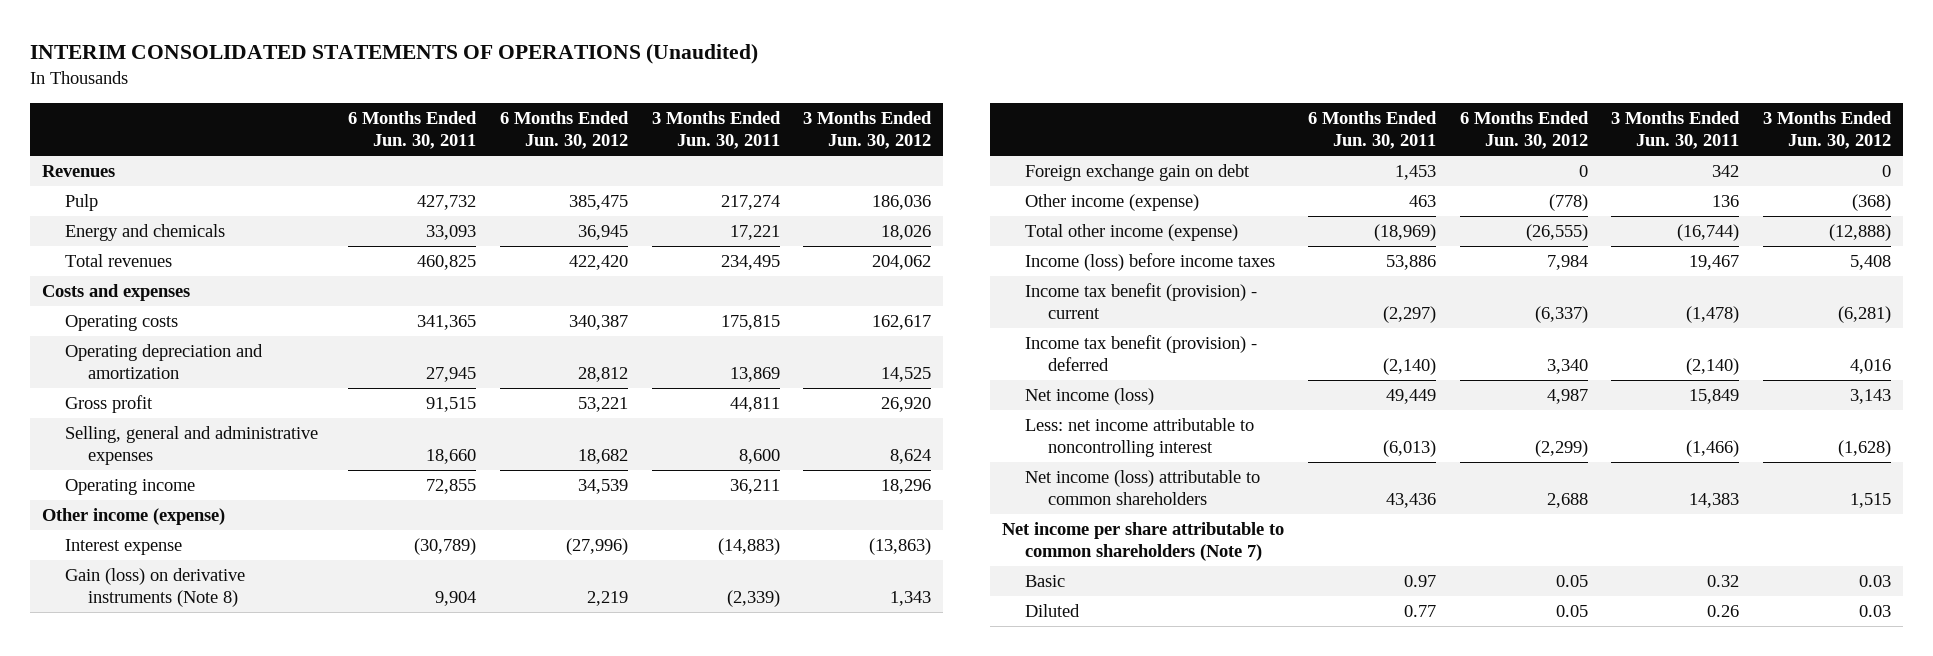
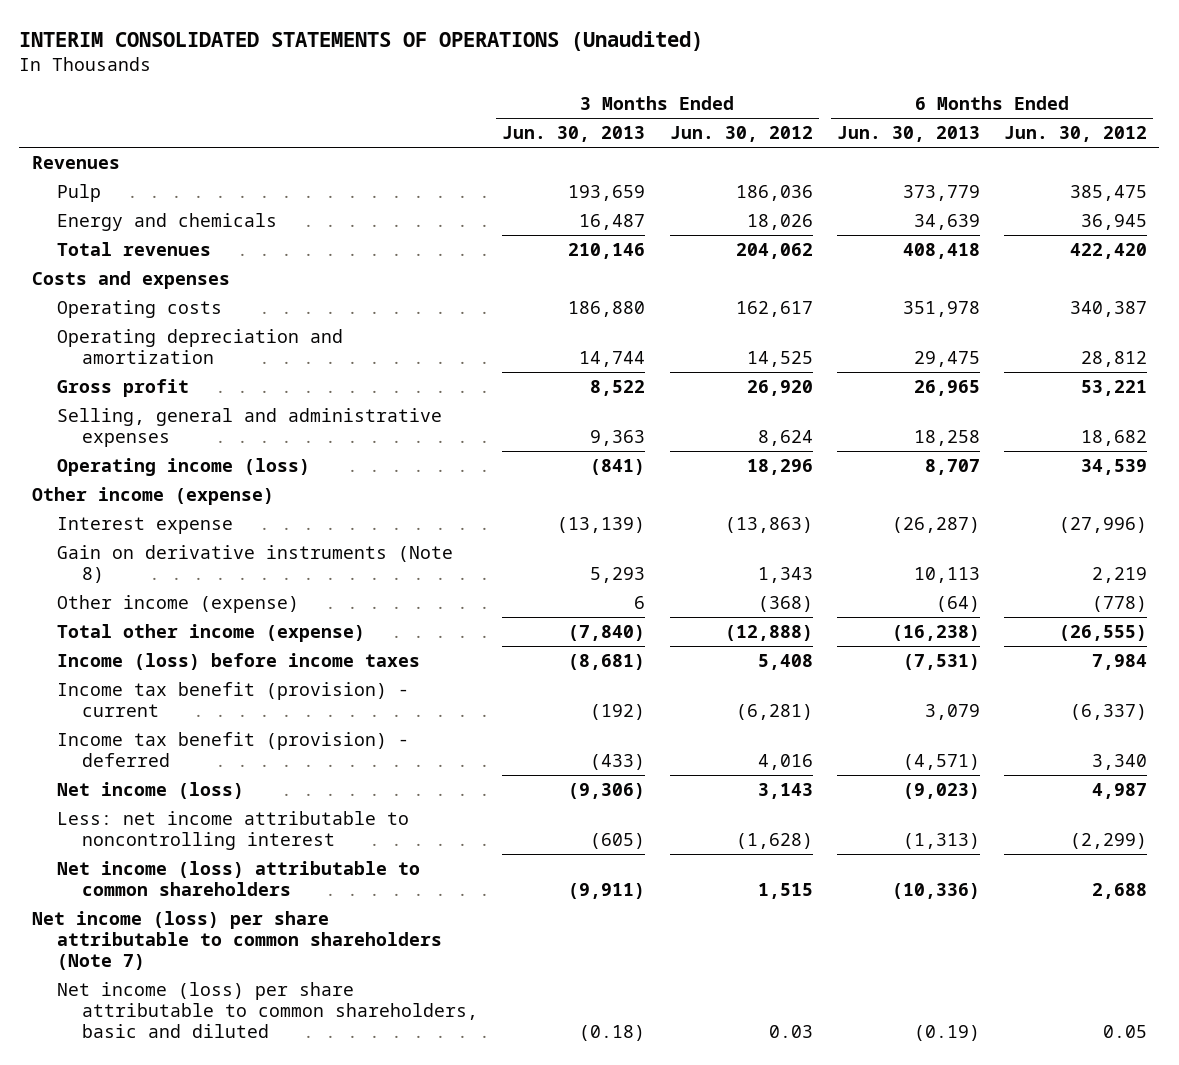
[347,111,477,150] 6 Months Ended Jun. 30, 2011 -> none
[651,111,781,150] 3 Months Ended Jun. 30, 2011 -> none
none -> [502,126,646,143] Jun. 30, 2013
none -> [836,126,980,143] Jun. 30, 2013
[65,479,196,496] Operating income -> [56,457,310,476] Operating income (loss)
[1024,164,1250,182] Foreign exchange gain on debt -> none
[65,568,246,608] Gain (loss) on derivative instruments (Note 8) -> [56,544,453,583] Gain on derivative instruments (Note 8)
[1024,575,1065,588] Basic -> none
[1024,604,1080,618] Diluted -> none
[1001,522,1284,562] Net income per share attributable to common shareholders (Note 7) -> [31,910,442,970] Net income (loss) per share attributable to common shareholders (Note 7)
none -> [56,981,479,1038] Net income (loss) per share attributable to common shareholders, basic and diluted

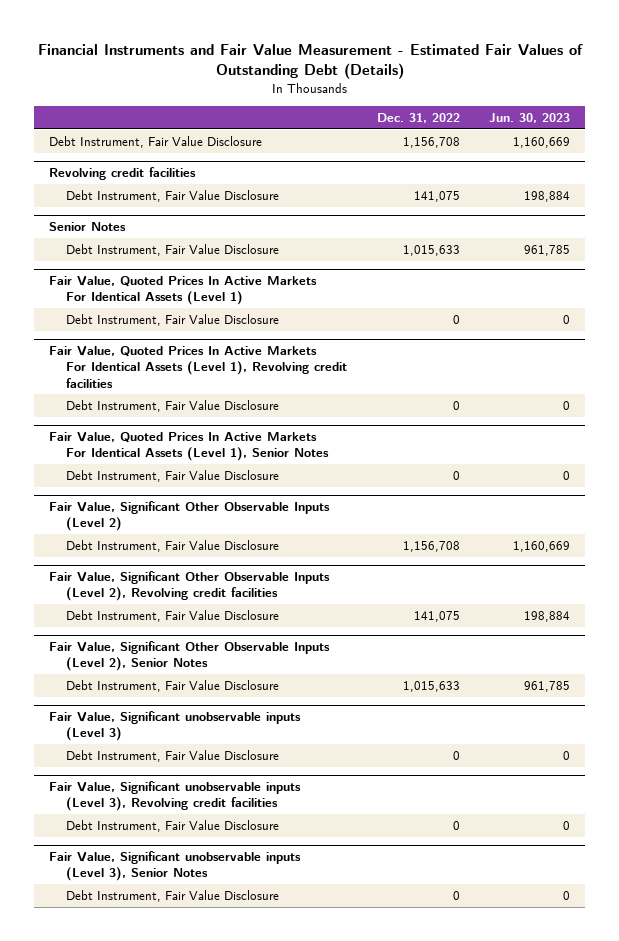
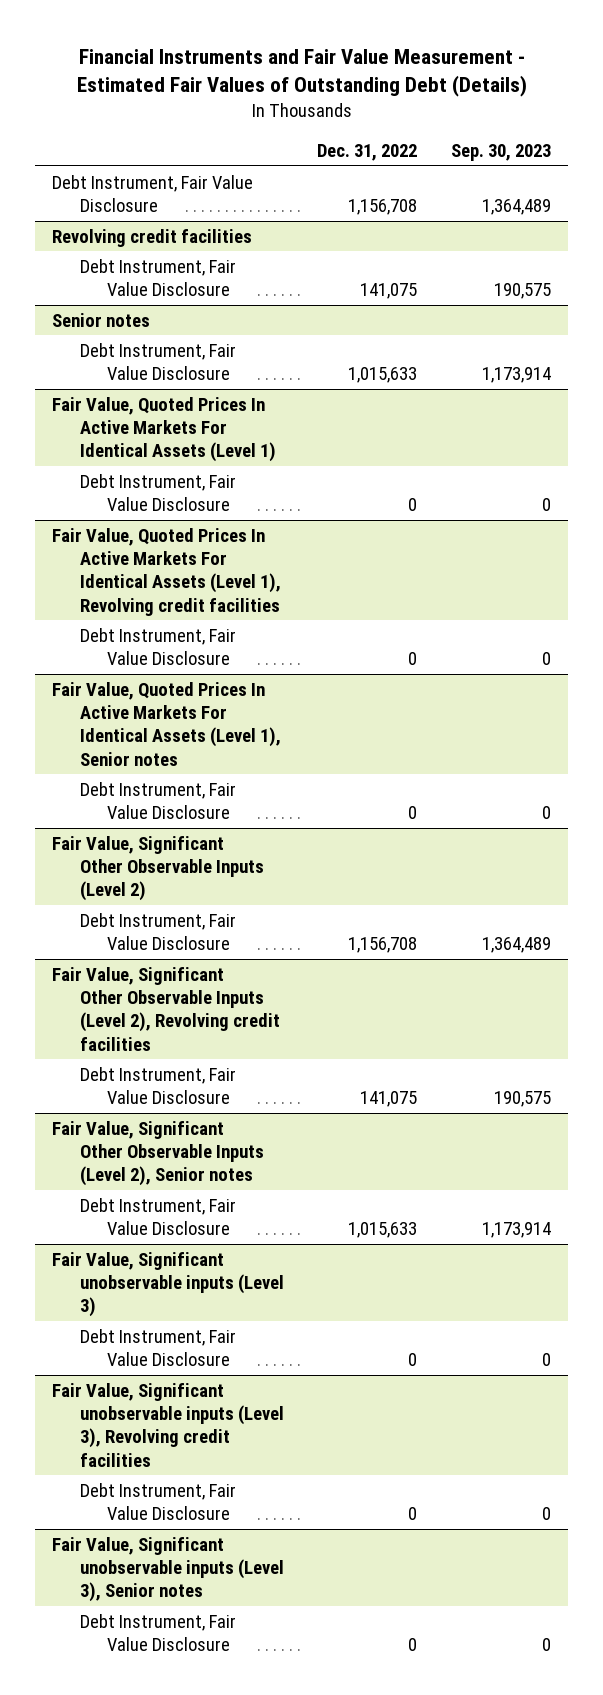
[489,112,571,123] Jun. 30, 2023 -> none
none -> [451,144,552,162] Sep. 30, 2023
[49,222,127,232] Senior Notes -> [52,312,151,327] Senior notes
[49,432,330,462] Fair Value, Quoted Prices In Active Markets For Identical Assets (Level 1), Senior Notes -> [52,681,281,766] Fair Value, Quoted Prices In Active Markets For Identical Assets (Level 1), Senior notes
[49,641,331,672] Fair Value, Significant Other Observable Inputs (Level 2), Senior Notes -> [52,1120,264,1187] Fair Value, Significant Other Observable Inputs (Level 2), Senior notes
[49,851,302,882] Fair Value, Significant unobservable inputs (Level 3), Senior Notes -> [52,1536,284,1603] Fair Value, Significant unobservable inputs (Level 3), Senior notes

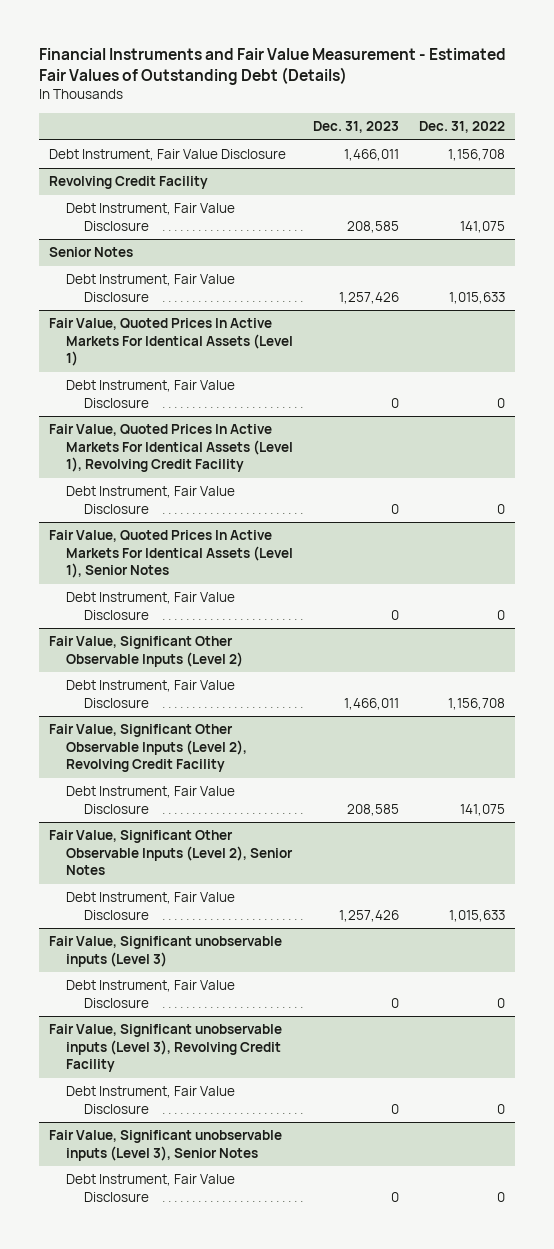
[451,144,552,162] Sep. 30, 2023 -> none
none -> [313,121,400,134] Dec. 31, 2023
[52,228,253,247] Revolving credit facilities -> [48,176,208,190] Revolving Credit Facility
[52,312,151,327] Senior notes -> [48,247,133,258] Senior Notes
[52,527,281,616] Fair Value, Quoted Prices In Active Markets For Identical Assets (Level 1), Revolving credit facilities -> [48,424,294,473] Fair Value, Quoted Prices In Active Markets For Identical Assets (Level 1), Revolving Credit Facility
[52,681,281,766] Fair Value, Quoted Prices In Active Markets For Identical Assets (Level 1), Senior notes -> [48,530,294,579] Fair Value, Quoted Prices In Active Markets For Identical Assets (Level 1), Senior Notes
[52,966,280,1051] Fair Value, Significant Other Observable Inputs (Level 2), Revolving credit facilities -> [48,724,248,773] Fair Value, Significant Other Observable Inputs (Level 2), Revolving Credit Facility
[52,1120,264,1187] Fair Value, Significant Other Observable Inputs (Level 2), Senior notes -> [48,830,294,876] Fair Value, Significant Other Observable Inputs (Level 2), Senior Notes
[52,1382,284,1467] Fair Value, Significant unobservable inputs (Level 3), Revolving credit facilities -> [48,1024,282,1073] Fair Value, Significant unobservable inputs (Level 3), Revolving Credit Facility
[52,1536,284,1603] Fair Value, Significant unobservable inputs (Level 3), Senior notes -> [48,1130,282,1161] Fair Value, Significant unobservable inputs (Level 3), Senior Notes

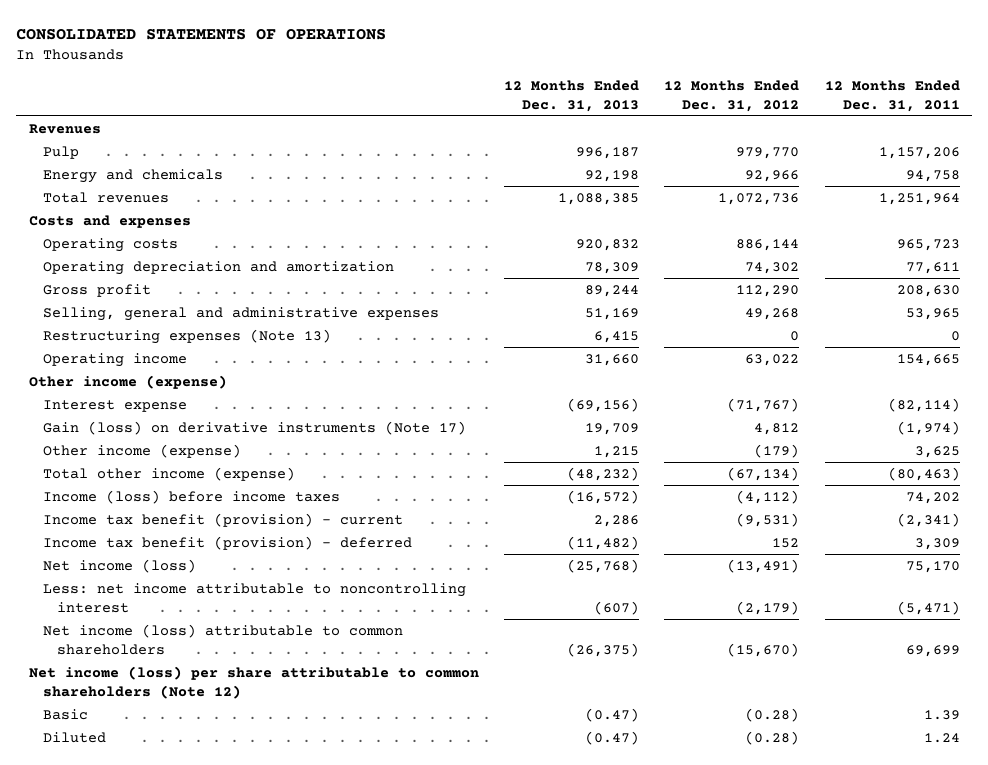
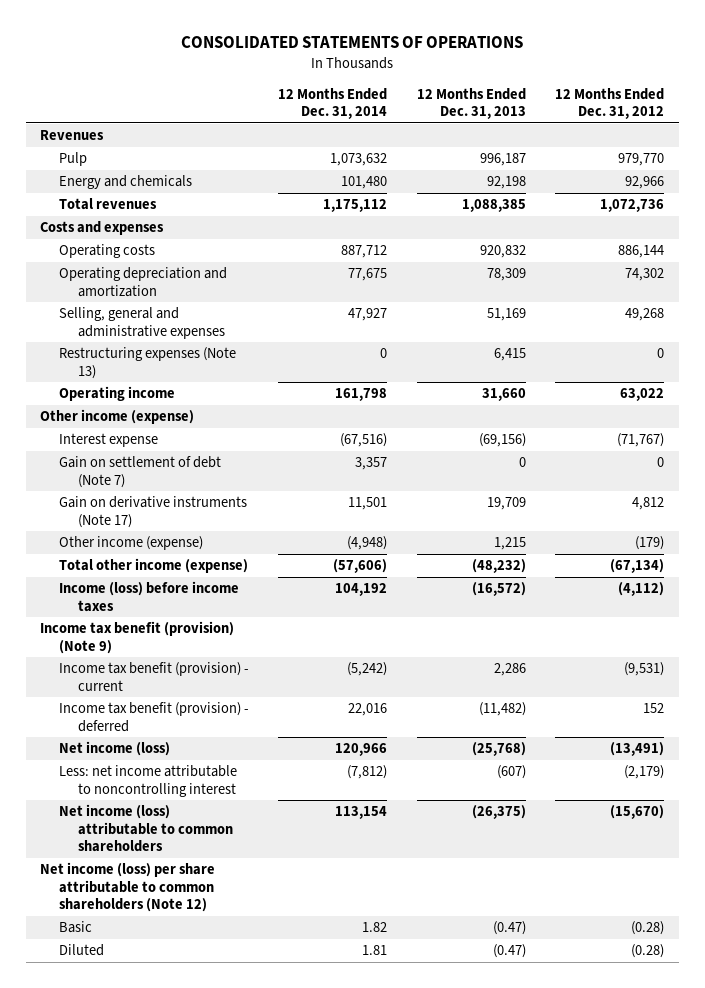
[824,79,960,112] 12 Months Ended Dec. 31, 2011 -> none
none -> [278,87,388,120] 12 Months Ended Dec. 31, 2014
[42,283,151,297] Gross profit -> none
none -> [59,456,222,488] Gain on settlement of debt (Note 7)
[42,420,466,435] Gain (loss) on derivative instruments (Note 17) -> [59,496,248,528] Gain on derivative instruments (Note 17)
none -> [40,621,235,654] Income tax benefit (provision) (Note 9)

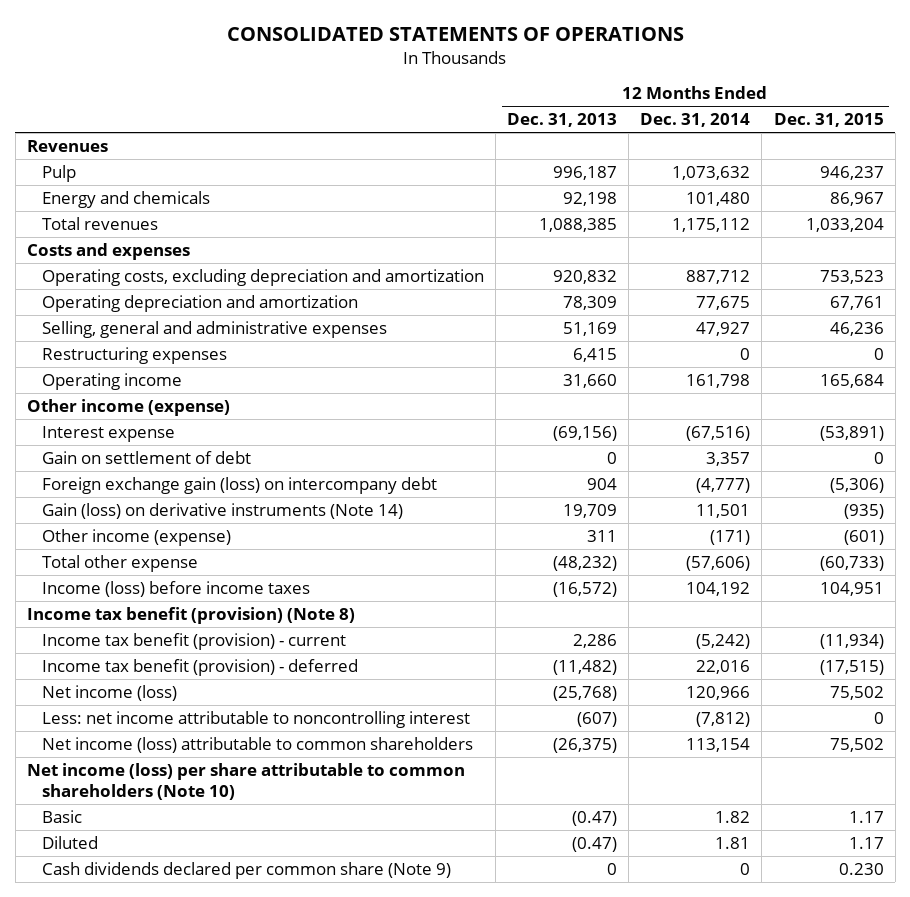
[555,87,665,120] 12 Months Ended Dec. 31, 2012 -> none
none -> [773,113,884,128] Dec. 31, 2015
[59,244,156,259] Operating costs -> [42,268,485,286] Operating costs, excluding depreciation and amortization
[59,347,237,379] Restructuring expenses (Note 13) -> [42,346,228,364] Restructuring expenses
[59,456,222,488] Gain on settlement of debt (Note 7) -> [42,450,252,464] Gain on settlement of debt
none -> [42,476,438,494] Foreign exchange gain (loss) on intercompany debt
[59,496,248,528] Gain on derivative instruments (Note 17) -> [42,502,404,519] Gain (loss) on derivative instruments (Note 14)
[347,536,388,551] (4,948) -> [710,529,751,545] (171)
[493,537,526,551] 1,215 -> [587,529,618,542] 311
[59,558,249,574] Total other income (expense) -> [42,554,199,572] Total other expense
[40,621,235,654] Income tax benefit (provision) (Note 9) -> [26,606,355,624] Income tax benefit (provision) (Note 8)
[40,862,216,913] Net income (loss) per share attributable to common shareholders (Note 12) -> [26,762,465,801] Net income (loss) per share attributable to common shareholders (Note 10)
none -> [42,861,452,879] Cash dividends declared per common share (Note 9)

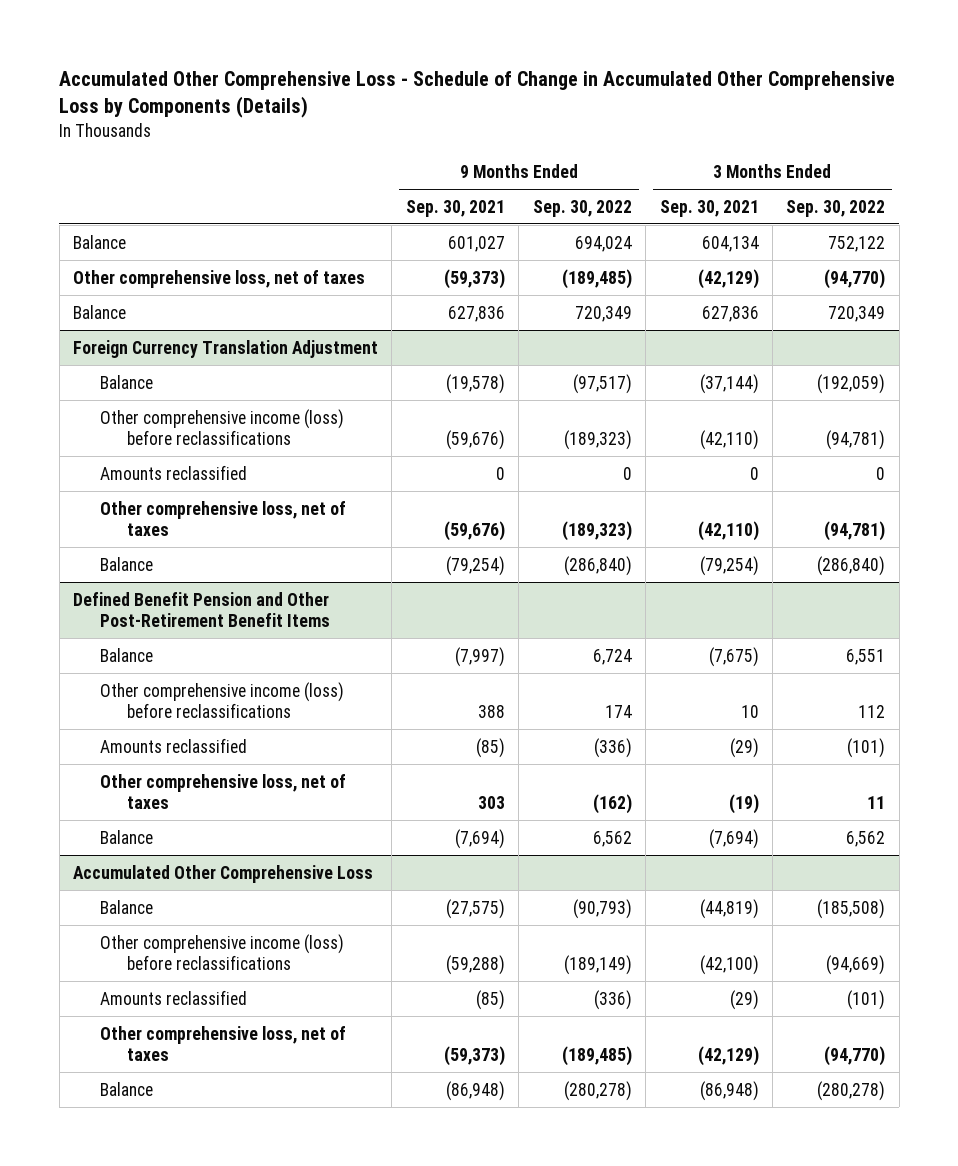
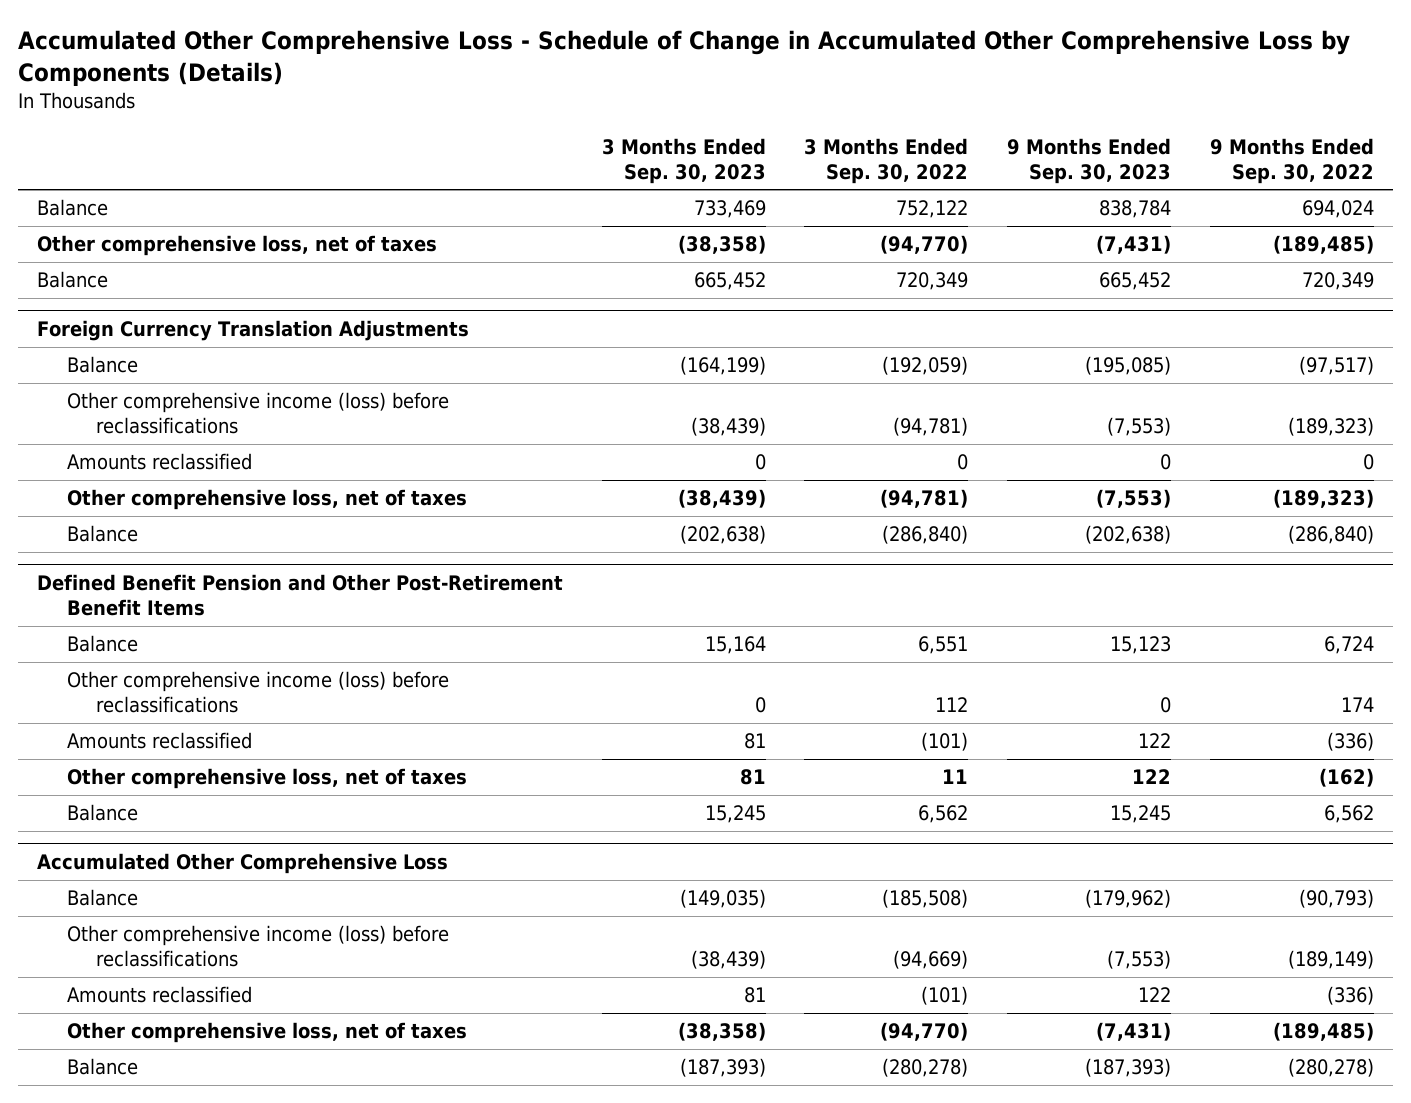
[405,199,505,217] Sep. 30, 2021 -> none
[659,199,759,217] Sep. 30, 2021 -> none
none -> [601,137,766,184] 3 Months Ended Sep. 30, 2023
none -> [1006,137,1171,184] 9 Months Ended Sep. 30, 2023
[73,339,379,358] Foreign Currency Translation Adjustment -> [37,319,470,341] Foreign Currency Translation Adjustments

